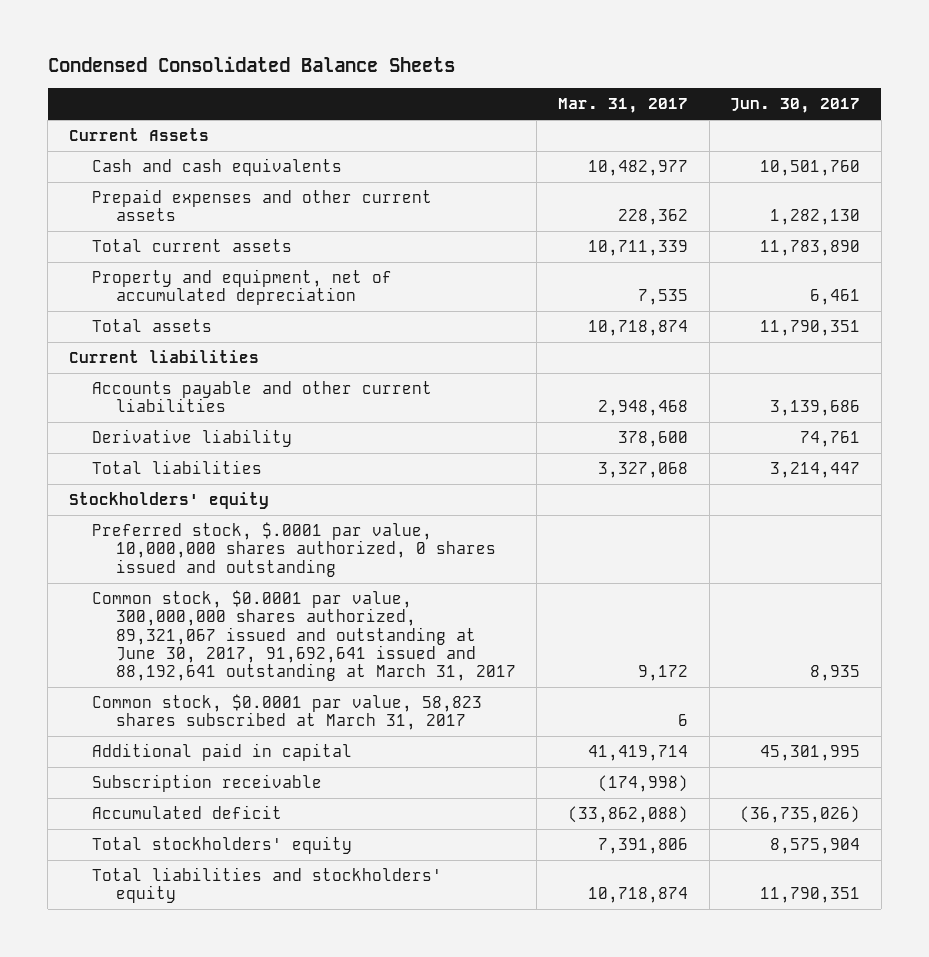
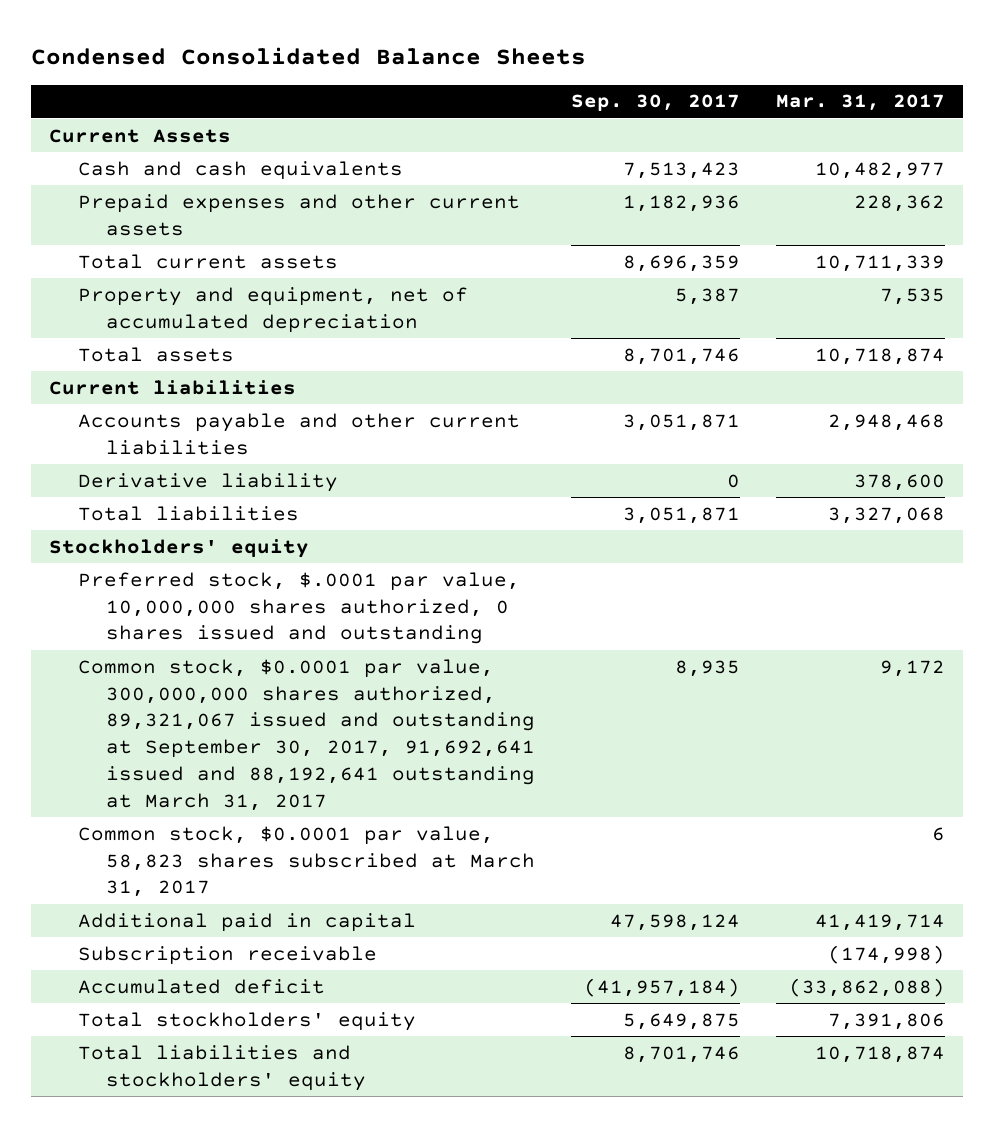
[730,98,861,114] Jun. 30, 2017 -> none
none -> [571,94,741,112] Sep. 30, 2017
[92,590,516,682] Common stock, $0.0001 par value, 300,000,000 shares authorized, 89,321,067 issued and outstanding at June 30, 2017, 91,692,641 issued and 88,192,641 outstanding at March 31, 2017 -> [77,658,536,811] Common stock, $0.0001 par value, 300,000,000 shares authorized, 89,321,067 issued and outstanding at September 30, 2017, 91,692,641 issued and 88,192,641 outstanding at March 31, 2017

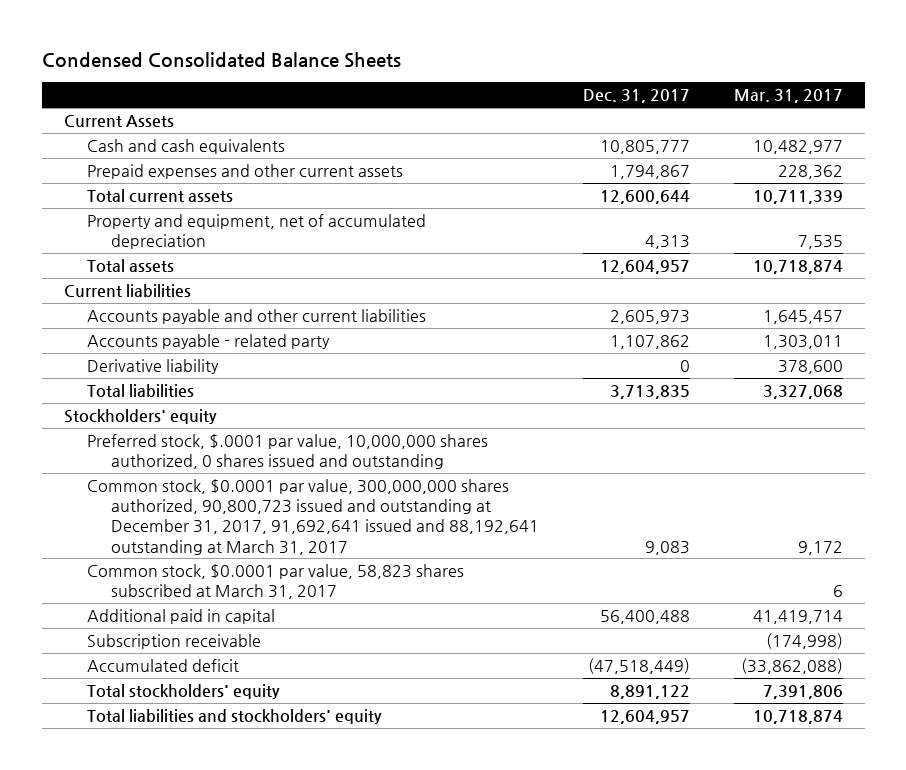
[571,94,741,112] Sep. 30, 2017 -> none
none -> [583,89,691,104] Dec. 31, 2017
[828,413,946,431] 2,948,468 -> [762,310,843,325] 1,645,457
none -> [87,334,331,350] Accounts payable - related party
[77,658,536,811] Common stock, $0.0001 par value, 300,000,000 shares authorized, 89,321,067 issued and outstanding at September 30, 2017, 91,692,641 issued and 88,192,641 outstanding at March 31, 2017 -> [87,479,540,555] Common stock, $0.0001 par value, 300,000,000 shares authorized, 90,800,723 issued and outstanding at December 31, 2017, 91,692,641 issued and 88,192,641 outstanding at March 31, 2017

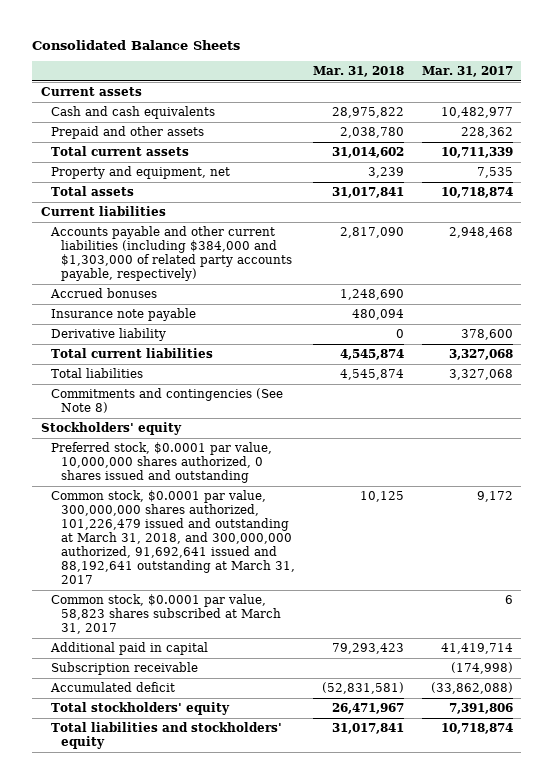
[41,52,401,69] Condensed Consolidated Balance Sheets -> [32,40,241,51] Consolidated Balance Sheets
[583,89,691,104] Dec. 31, 2017 -> none
none -> [312,66,404,78] Mar. 31, 2018
[63,115,174,128] Current Assets -> [41,86,143,96] Current assets
[87,164,404,180] Prepaid expenses and other current assets -> [51,125,205,139] Prepaid and other assets
[87,214,427,250] Property and equipment, net of accumulated depreciation -> [51,165,231,179] Property and equipment, net
[87,334,331,350] Accounts payable - related party -> none
[87,309,427,325] Accounts payable and other current liabilities -> [50,225,293,282] Accounts payable and other current liabilities (including $384,000 and $1,303,000 of related party accounts payable, respectively)
[762,310,843,325] 1,645,457 -> [448,226,513,238] 2,948,468
none -> [50,287,158,298] Accrued bonuses
none -> [51,307,197,321] Insurance note payable
none -> [51,347,214,358] Total current liabilities
none -> [51,387,284,414] Commitments and contingencies (See Note 8)
[87,434,489,470] Preferred stock, $.0001 par value, 10,000,000 shares authorized, 0 shares issued and outstanding -> [51,441,273,484] Preferred stock, $0.0001 par value, 10,000,000 shares authorized, 0 shares issued and outstanding
[87,479,540,555] Common stock, $0.0001 par value, 300,000,000 shares authorized, 90,800,723 issued and outstanding at December 31, 2017, 91,692,641 issued and 88,192,641 outstanding at March 31, 2017 -> [51,489,296,585] Common stock, $0.0001 par value, 300,000,000 shares authorized, 101,226,479 issued and outstanding at March 31, 2018, and 300,000,000 authorized, 91,692,641 issued and 88,192,641 outstanding at March 31, 2017

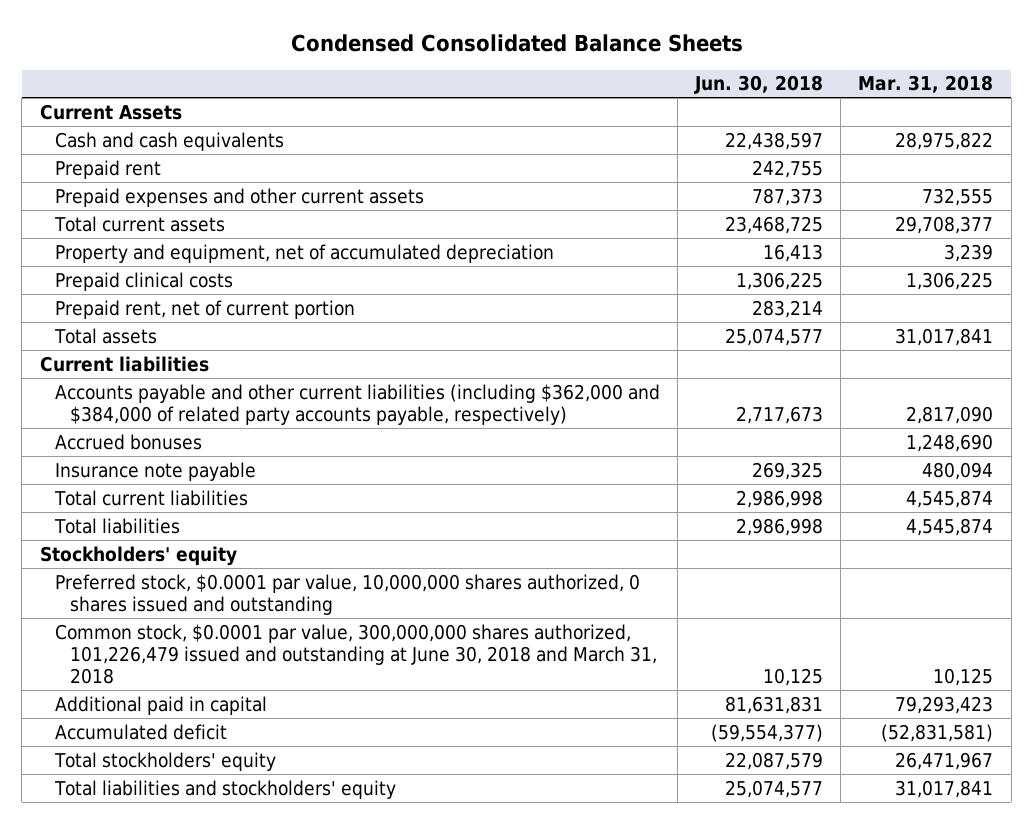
[32,40,241,51] Consolidated Balance Sheets -> [290,34,743,53] Condensed Consolidated Balance Sheets
[421,66,513,78] Mar. 31, 2017 -> none
none -> [694,75,824,95] Jun. 30, 2018
[41,86,143,96] Current assets -> [39,103,182,120] Current Assets
none -> [54,159,161,179] Prepaid rent
[51,125,205,139] Prepaid and other assets -> [54,187,424,207] Prepaid expenses and other current assets
[339,126,404,138] 2,038,780 -> [922,187,994,206] 732,555
[331,146,404,158] 31,014,602 -> [895,215,994,234] 29,708,377
[51,165,231,179] Property and equipment, net -> [54,243,554,263] Property and equipment, net of accumulated depreciation
none -> [54,271,233,291] Prepaid clinical costs
none -> [54,299,355,319] Prepaid rent, net of current portion
[50,225,293,282] Accounts payable and other current liabilities (including $384,000 and $1,303,000 of related party accounts payable, respectively) -> [54,383,660,425] Accounts payable and other current liabilities (including $362,000 and $384,000 of related party accounts payable, respectively)
[51,327,167,341] Derivative liability -> none
[51,387,284,414] Commitments and contingencies (See Note 8) -> none
[51,593,282,635] Common stock, $0.0001 par value, 58,823 shares subscribed at March 31, 2017 -> none
[51,489,296,585] Common stock, $0.0001 par value, 300,000,000 shares authorized, 101,226,479 issued and outstanding at March 31, 2018, and 300,000,000 authorized, 91,692,641 issued and 88,192,641 outstanding at March 31, 2017 -> [54,623,657,684] Common stock, $0.0001 par value, 300,000,000 shares authorized, 101,226,479 issued and outstanding at June 30, 2018 and March 31, 2018
[51,661,199,675] Subscription receivable -> none

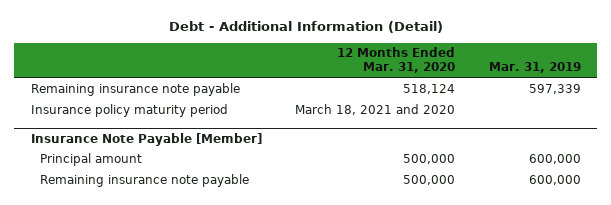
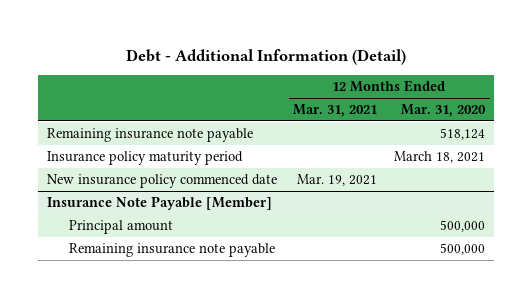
[488,62,581,74] Mar. 31, 2019 -> none
none -> [293,104,378,118] Mar. 31, 2021
[295,104,456,116] March 18, 2021 and 2020 -> [394,151,486,164] March 18, 2021
none -> [46,174,277,189] New insurance policy commenced date

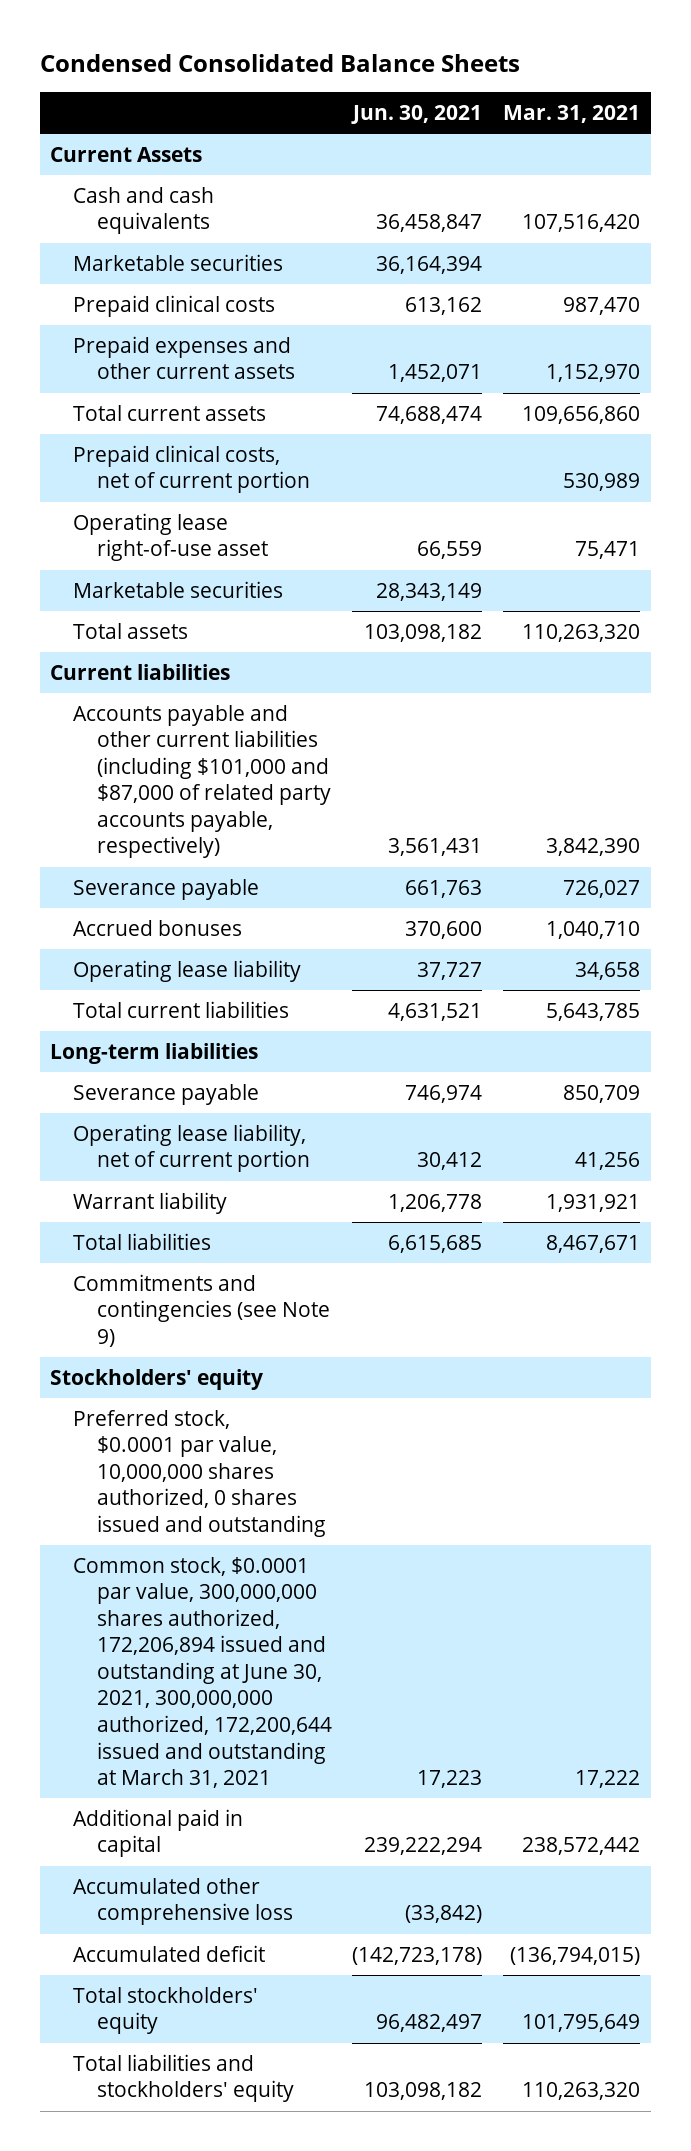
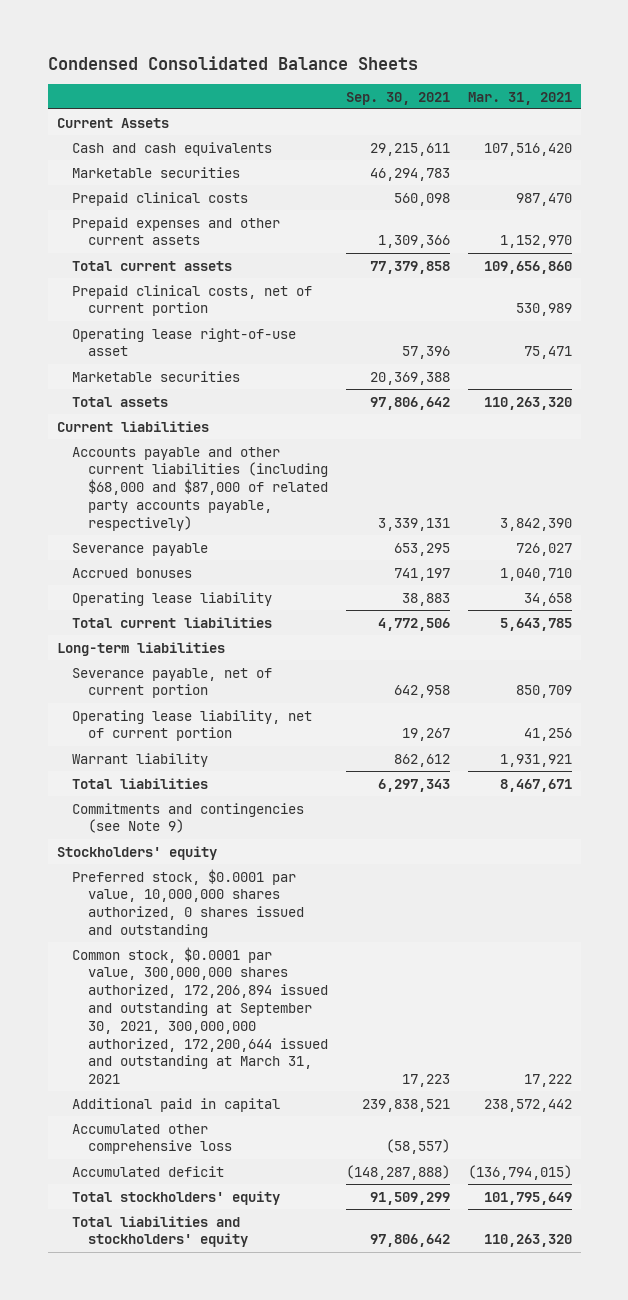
[351,104,483,124] Jun. 30, 2021 -> none
none -> [345,91,450,105] Sep. 30, 2021
[73,704,331,859] Accounts payable and other current liabilities (including $101,000 and $87,000 of related party accounts payable, respectively) -> [72,446,329,531] Accounts payable and other current liabilities (including $68,000 and $87,000 of related party accounts payable, respectively)
[73,1083,260,1105] Severance payable -> [72,667,273,699] Severance payable, net of current portion
[73,1556,332,1789] Common stock, $0.0001 par value, 300,000,000 shares authorized, 172,206,894 issued and outstanding at June 30, 2021, 300,000,000 authorized, 172,200,644 issued and outstanding at March 31, 2021 -> [72,946,329,1085] Common stock, $0.0001 par value, 300,000,000 shares authorized, 172,206,894 issued and outstanding at September 30, 2021, 300,000,000 authorized, 172,200,644 issued and outstanding at March 31, 2021

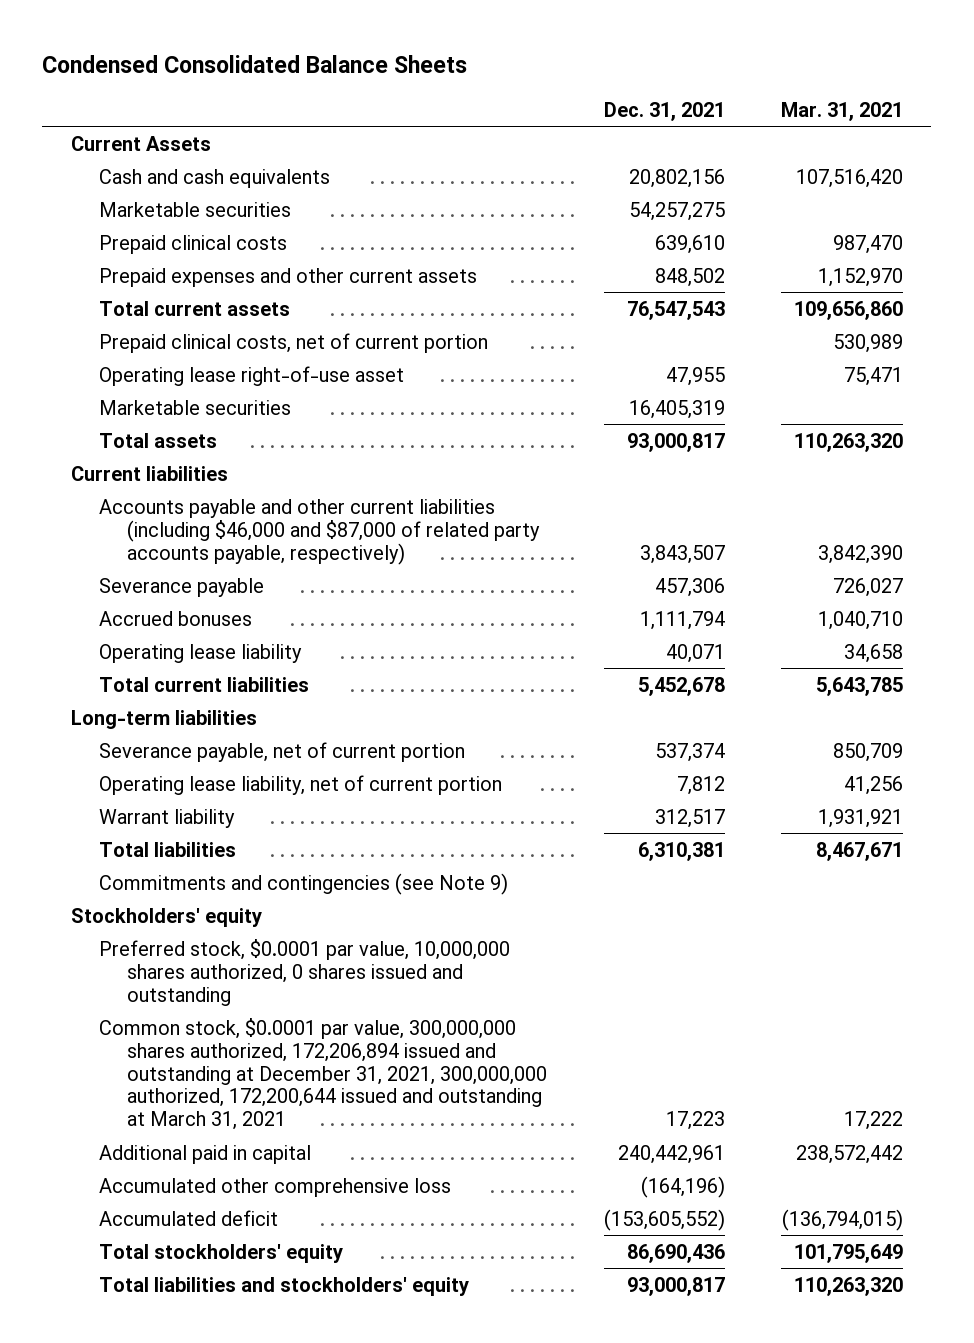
[345,91,450,105] Sep. 30, 2021 -> none
none -> [603,101,725,121] Dec. 31, 2021
[72,446,329,531] Accounts payable and other current liabilities (including $68,000 and $87,000 of related party accounts payable, respectively) -> [98,498,541,565] Accounts payable and other current liabilities (including $46,000 and $87,000 of related party accounts payable, respectively)
[72,946,329,1085] Common stock, $0.0001 par value, 300,000,000 shares authorized, 172,206,894 issued and outstanding at September 30, 2021, 300,000,000 authorized, 172,200,644 issued and outstanding at March 31, 2021 -> [98,1017,548,1131] Common stock, $0.0001 par value, 300,000,000 shares authorized, 172,206,894 issued and outstanding at December 31, 2021, 300,000,000 authorized, 172,200,644 issued and outstanding at March 31, 2021

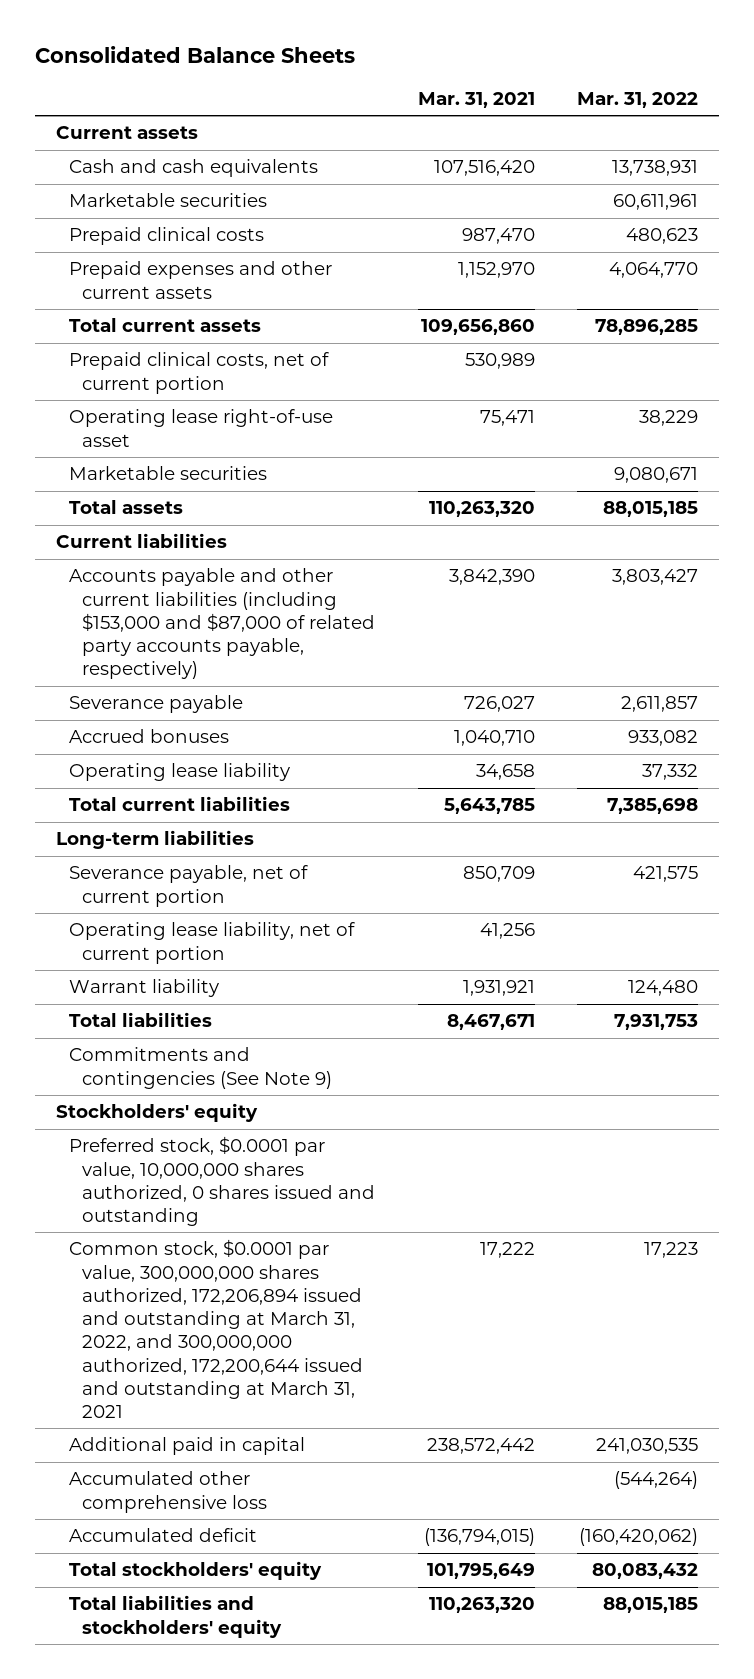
[42,55,468,74] Condensed Consolidated Balance Sheets -> [34,46,355,64] Consolidated Balance Sheets
[603,101,725,121] Dec. 31, 2021 -> none
none -> [577,91,699,108] Mar. 31, 2022
[70,135,211,151] Current Assets -> [55,126,198,140] Current assets
[98,498,541,565] Accounts payable and other current liabilities (including $46,000 and $87,000 of related party accounts payable, respectively) -> [69,568,376,680] Accounts payable and other current liabilities (including $153,000 and $87,000 of related party accounts payable, respectively)
[98,872,508,895] Commitments and contingencies (see Note 9) -> [69,1047,333,1089] Commitments and contingencies (See Note 9)
[98,1017,548,1131] Common stock, $0.0001 par value, 300,000,000 shares authorized, 172,206,894 issued and outstanding at December 31, 2021, 300,000,000 authorized, 172,200,644 issued and outstanding at March 31, 2021 -> [69,1239,364,1419] Common stock, $0.0001 par value, 300,000,000 shares authorized, 172,206,894 issued and outstanding at March 31, 2022, and 300,000,000 authorized, 172,200,644 issued and outstanding at March 31, 2021

